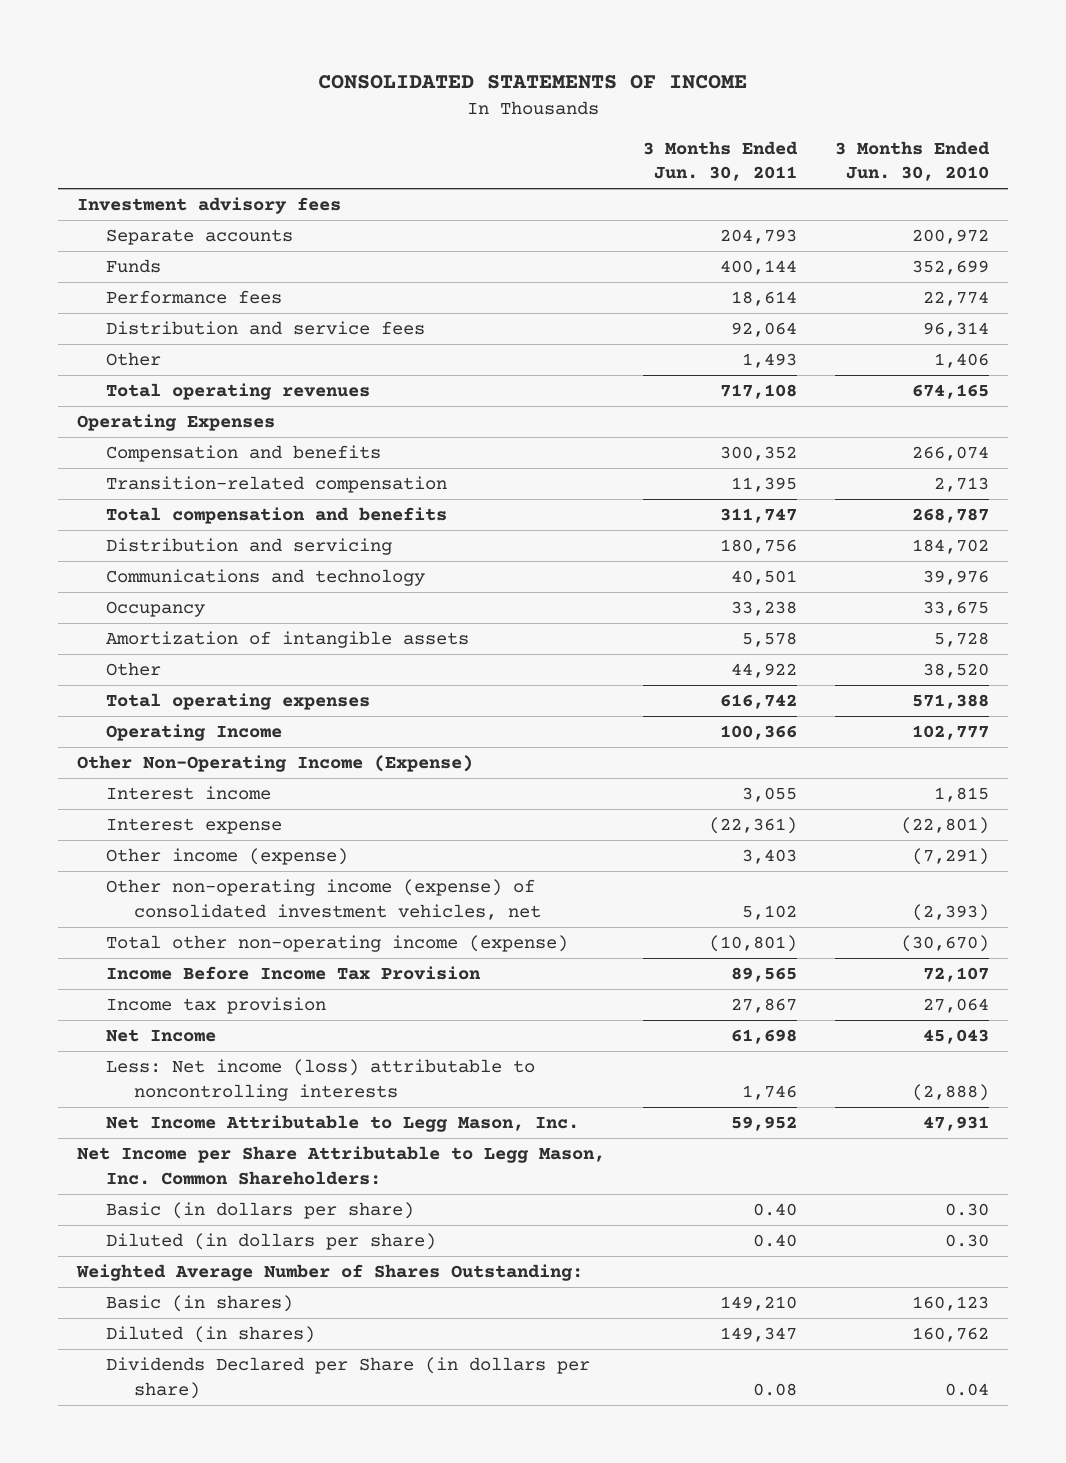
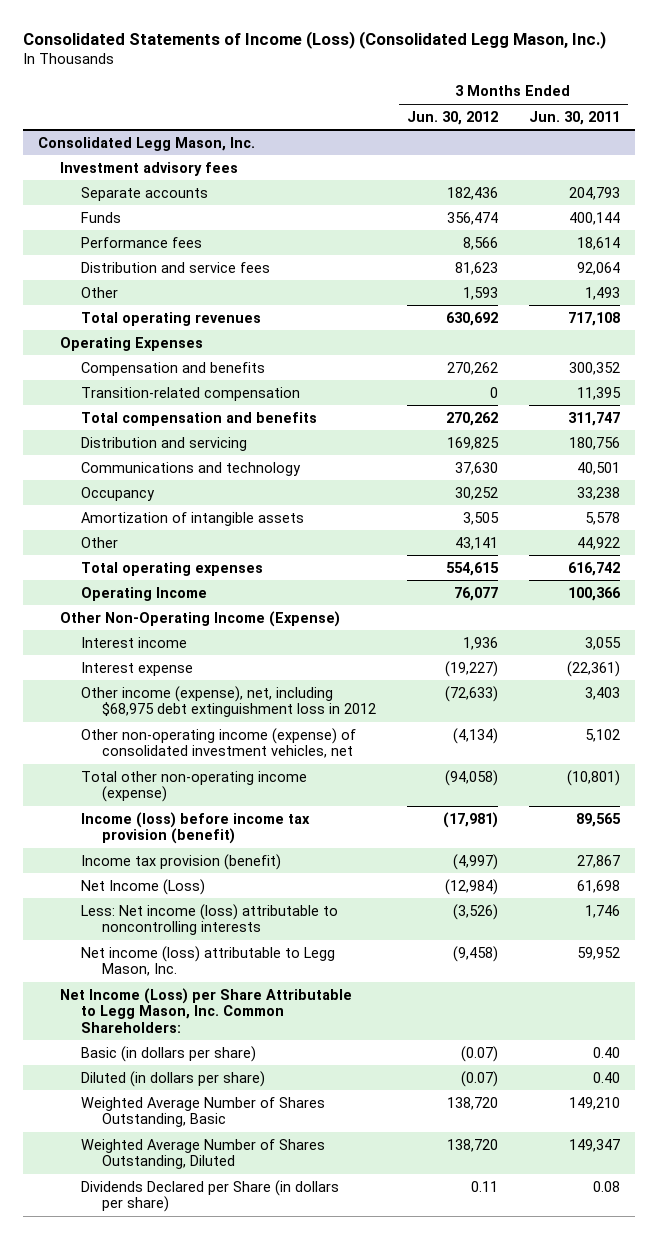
[317,74,747,89] CONSOLIDATED STATEMENTS OF INCOME -> [22,31,606,50] Consolidated Statements of Income (Loss) (Consolidated Legg Mason, Inc.)
[834,140,990,182] 3 Months Ended Jun. 30, 2010 -> none
none -> [406,110,498,125] Jun. 30, 2012
none -> [38,136,256,151] Consolidated Legg Mason, Inc.
[105,848,348,866] Other income (expense) -> [80,685,377,718] Other income (expense), net, including $68,975 debt extinguishment loss in 2012
[105,966,481,981] Income Before Income Tax Provision -> [80,811,310,845] Income (loss) before income tax provision (benefit)
[105,997,326,1015] Income tax provision -> [80,853,281,870] Income tax provision (benefit)
[105,1029,216,1043] Net Income -> [80,878,205,895] Net Income (Loss)
[105,1115,579,1133] Net Income Attributable to Legg Mason, Inc. -> [80,945,335,977] Net income (loss) attributable to Legg Mason, Inc.
[77,1146,606,1185] Net Income per Share Attributable to Legg Mason, Inc. Common Shareholders: -> [59,987,352,1033] Net Income (Loss) per Share Attributable to Legg Mason, Inc. Common Shareholders:
[76,1264,584,1282] Weighted Average Number of Shares Outstanding: -> none
[105,1295,293,1313] Basic (in shares) -> [80,1096,325,1128] Weighted Average Number of Shares Outstanding, Basic
[105,1326,315,1344] Diluted (in shares) -> [80,1138,325,1170] Weighted Average Number of Shares Outstanding, Diluted

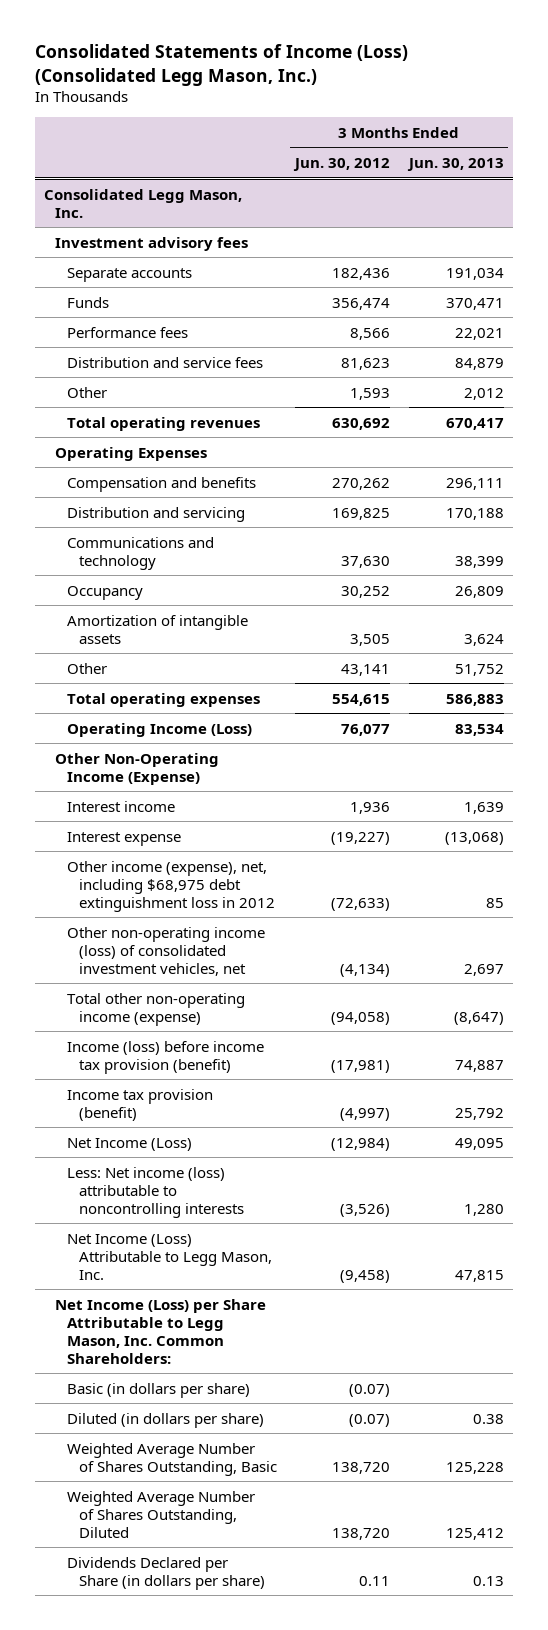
[528,110,620,125] Jun. 30, 2011 -> none
none -> [406,158,504,172] Jun. 30, 2013
[80,386,300,401] Transition-related compensation -> none
[80,411,317,426] Total compensation and benefits -> none
[80,586,207,601] Operating Income -> [67,722,253,737] Operating Income (Loss)
[80,727,356,759] Other non-operating income (expense) of consolidated investment vehicles, net -> [67,926,266,976] Other non-operating income (loss) of consolidated investment vehicles, net
[80,945,335,977] Net income (loss) attributable to Legg Mason, Inc. -> [67,1233,272,1280] Net Income (Loss) Attributable to Legg Mason, Inc.

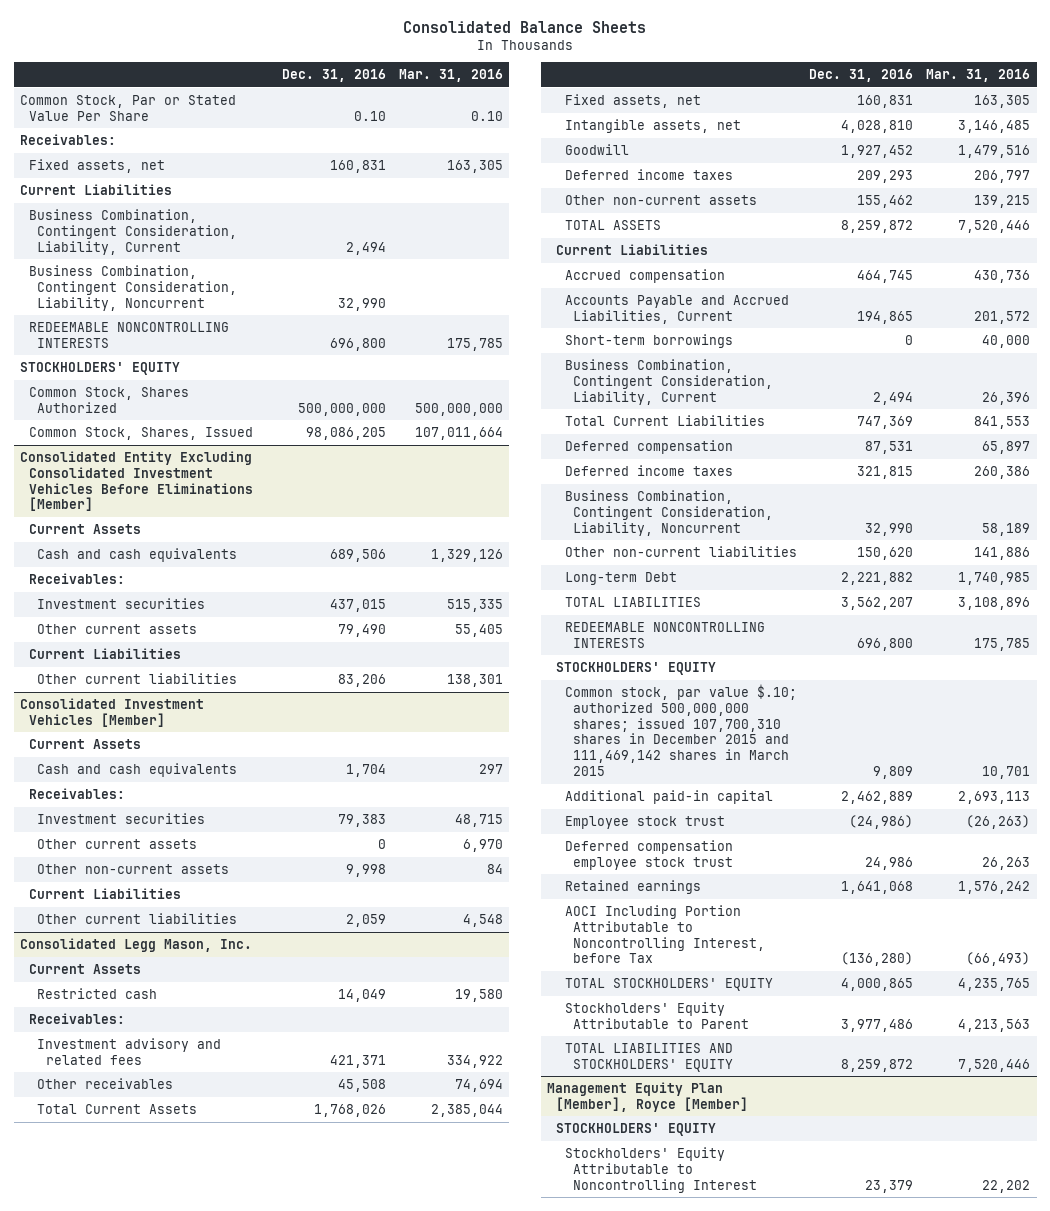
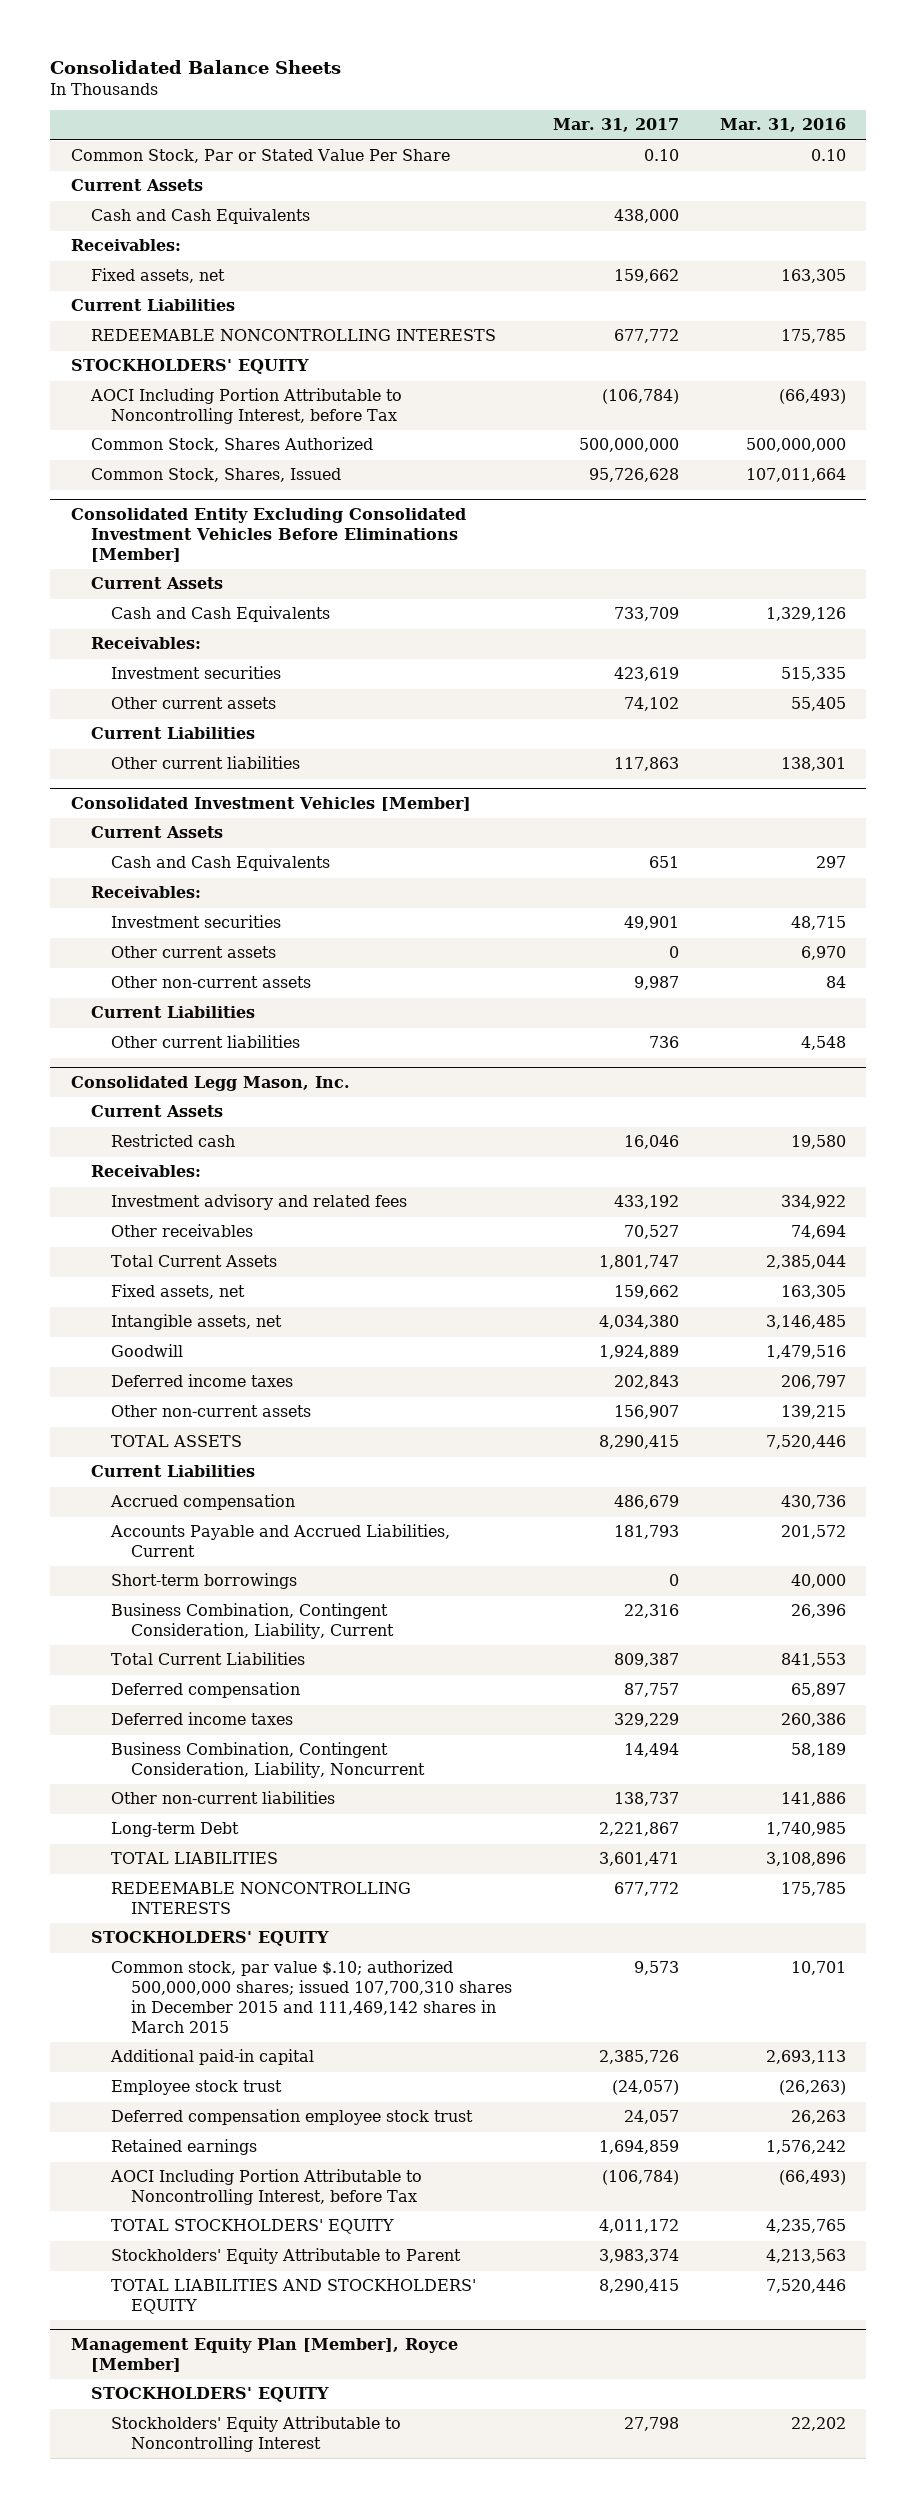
[282,69,387,83] Dec. 31, 2016 -> none
none -> [553,118,680,133] Mar. 31, 2017
none -> [70,179,203,192] Current Assets
none -> [90,208,310,225] Cash and Cash Equivalents
[28,208,238,255] Business Combination, Contingent Consideration, Liability, Current -> none
[28,264,238,311] Business Combination, Contingent Consideration, Liability, Noncurrent -> none
none -> [89,388,402,425] AOCI Including Portion Attributable to Noncontrolling Interest, before Tax
[37,547,238,562] Cash and cash equivalents -> [111,606,331,623] Cash and Cash Equivalents
[37,762,238,777] Cash and cash equivalents -> [111,855,331,872] Cash and Cash Equivalents

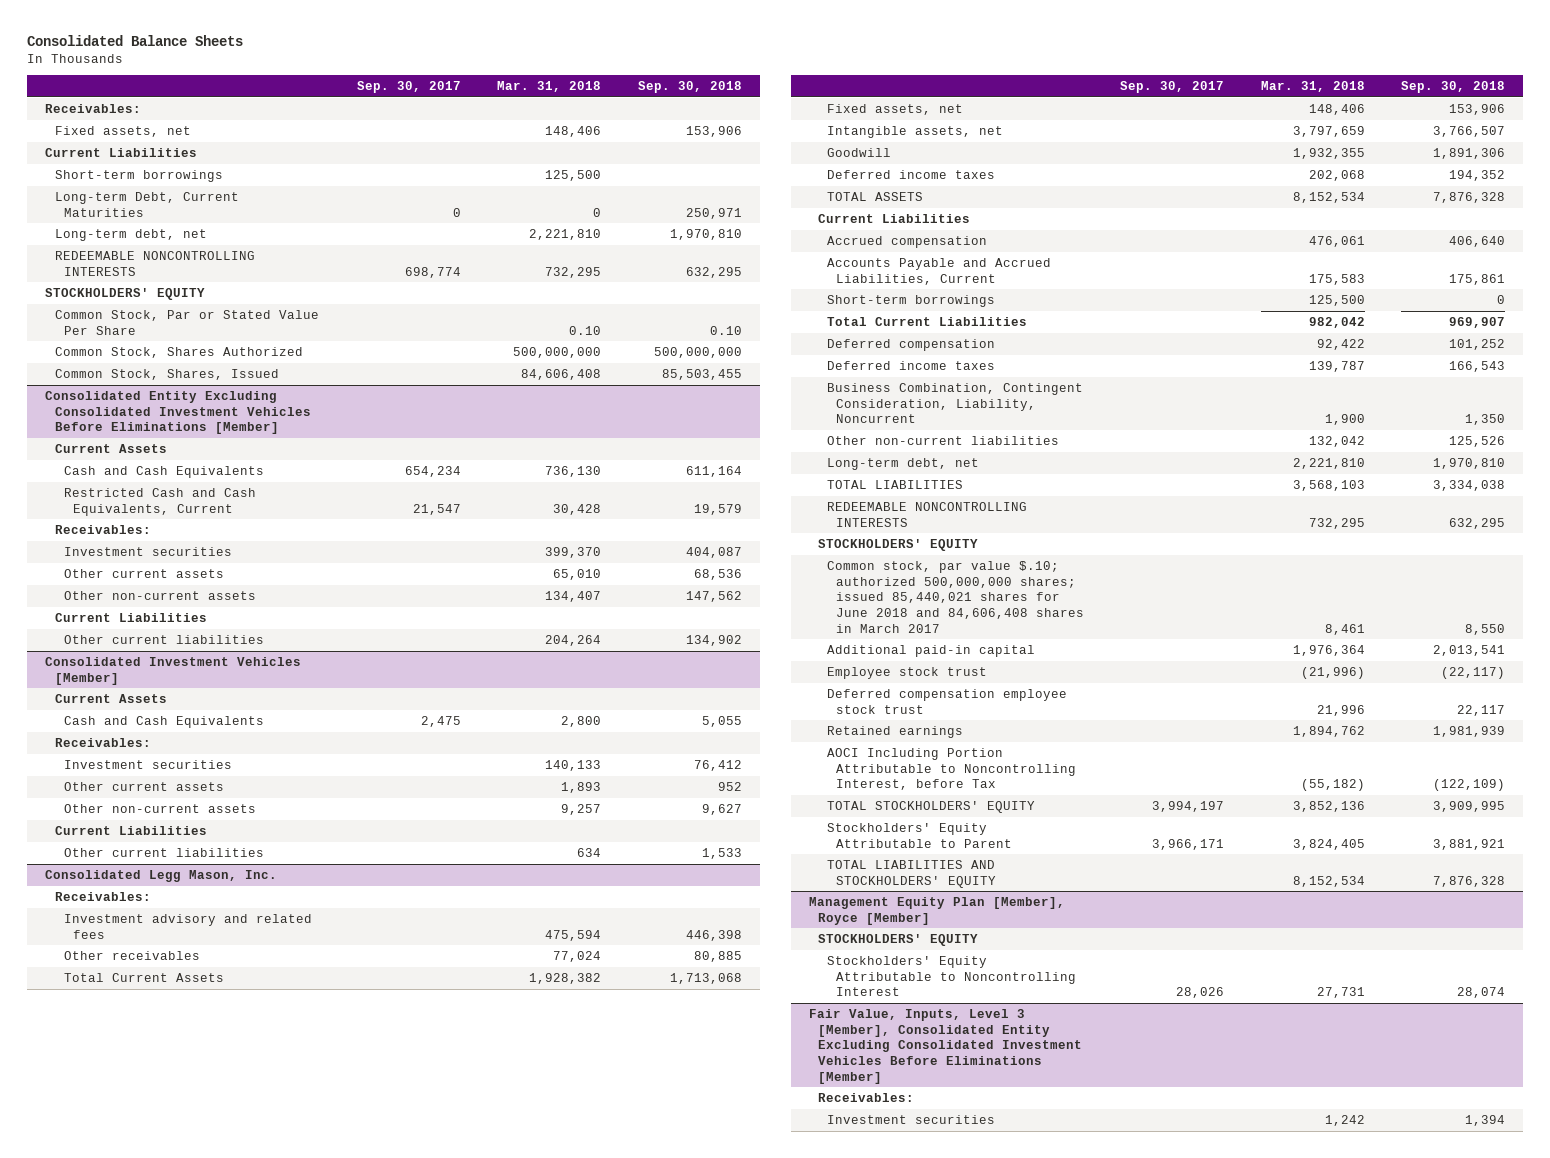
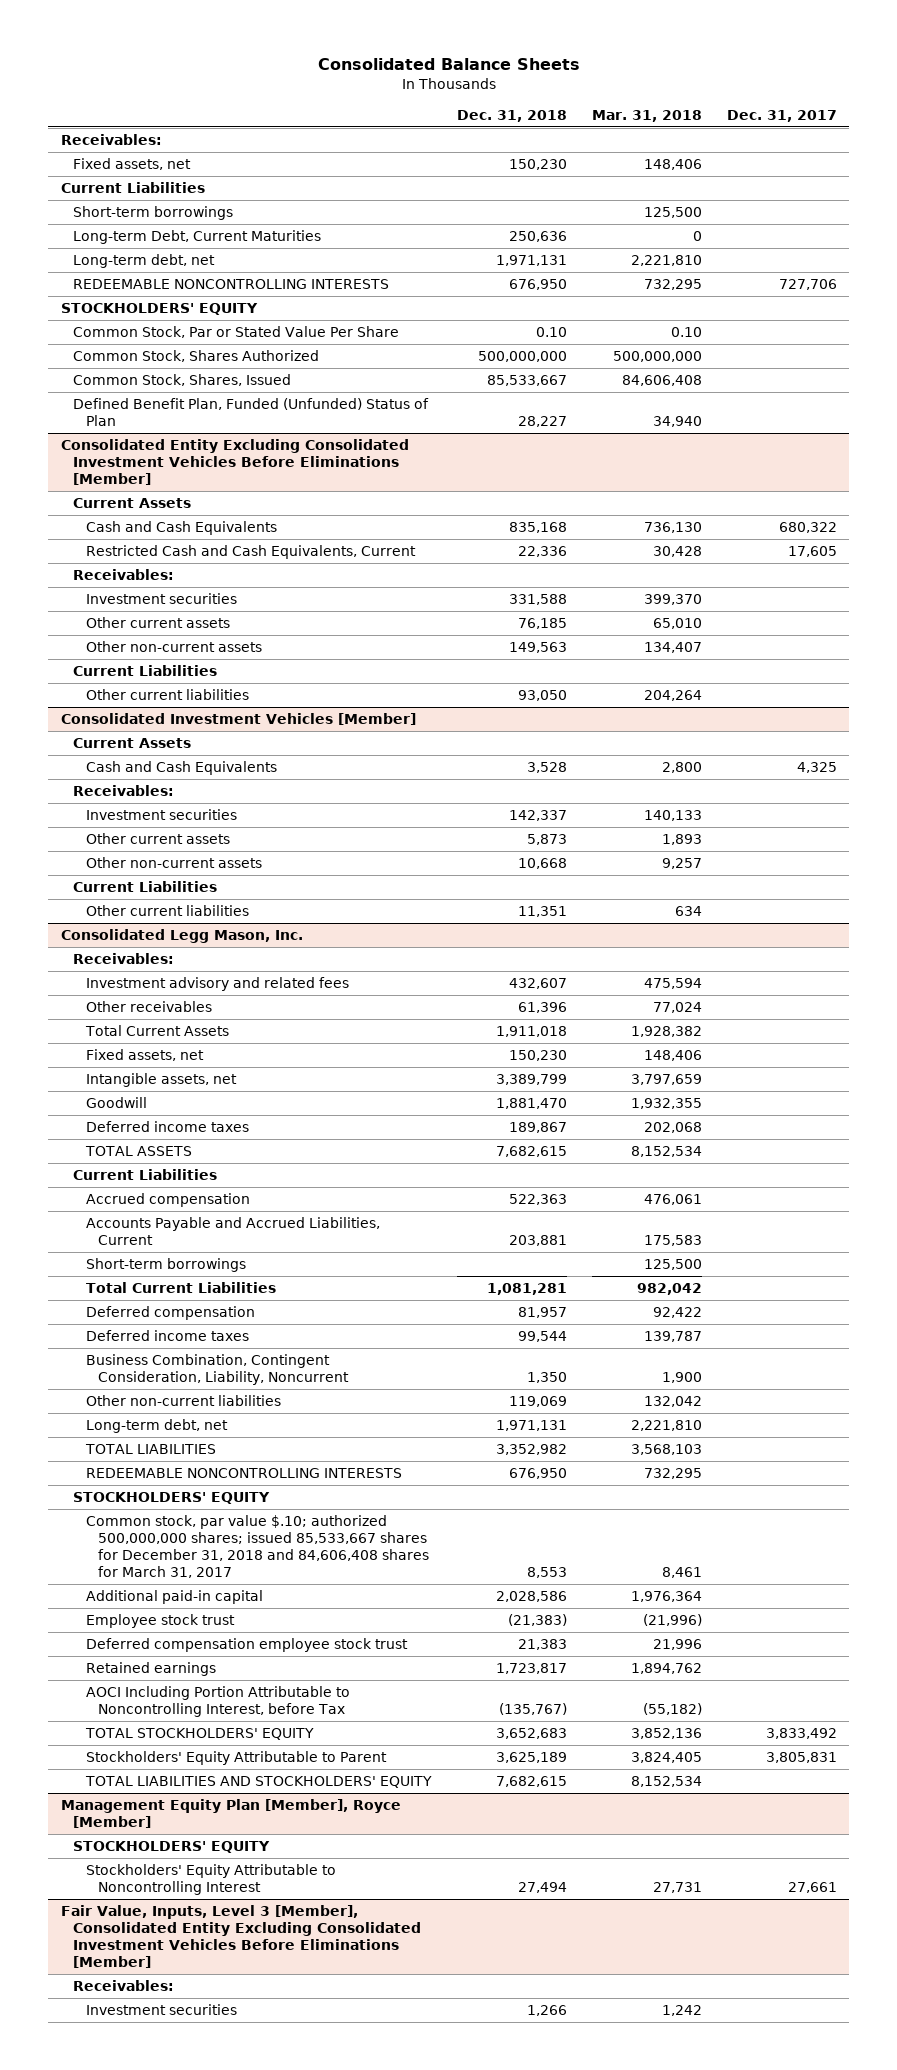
[357,81,462,94] Sep. 30, 2017 -> none
[637,81,742,94] Sep. 30, 2018 -> none
none -> [456,110,567,123] Dec. 31, 2018
none -> [726,110,837,123] Dec. 31, 2017
none -> [73,397,430,426] Defined Benefit Plan, Funded (Unfunded) Status of Plan
[827,560,1085,633] Common stock, par value $.10; authorized 500,000,000 shares; issued 85,440,021 shares for June 2018 and 84,606,408 shares in March 2017 -> [85,1514,430,1578] Common stock, par value $.10; authorized 500,000,000 shares; issued 85,533,667 shares for December 31, 2018 and 84,606,408 shares for March 31, 2017

